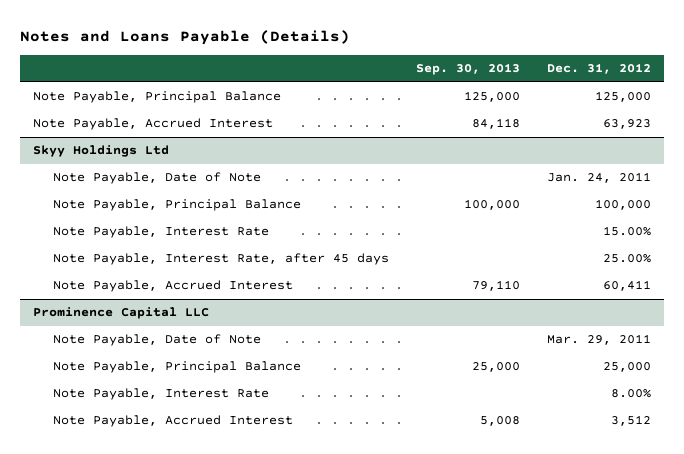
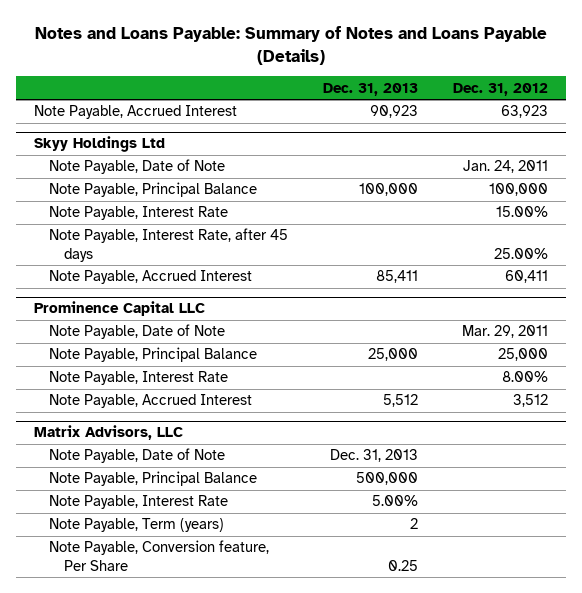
[19,30,350,46] Notes and Loans Payable (Details) -> [34,25,547,65] Notes and Loans Payable: Summary of Notes and Loans Payable (Details)
[416,63,521,76] Sep. 30, 2013 -> none
none -> [323,82,419,96] Dec. 31, 2013
[33,91,282,104] Note Payable, Principal Balance -> none
none -> [33,425,183,441] Matrix Advisors, LLC
none -> [49,448,226,464] Note Payable, Date of Note
none -> [49,471,258,487] Note Payable, Principal Balance
none -> [49,495,229,510] Note Payable, Interest Rate
none -> [49,518,225,533] Note Payable, Term (years)
none -> [49,540,270,571] Note Payable, Conversion feature, Per Share

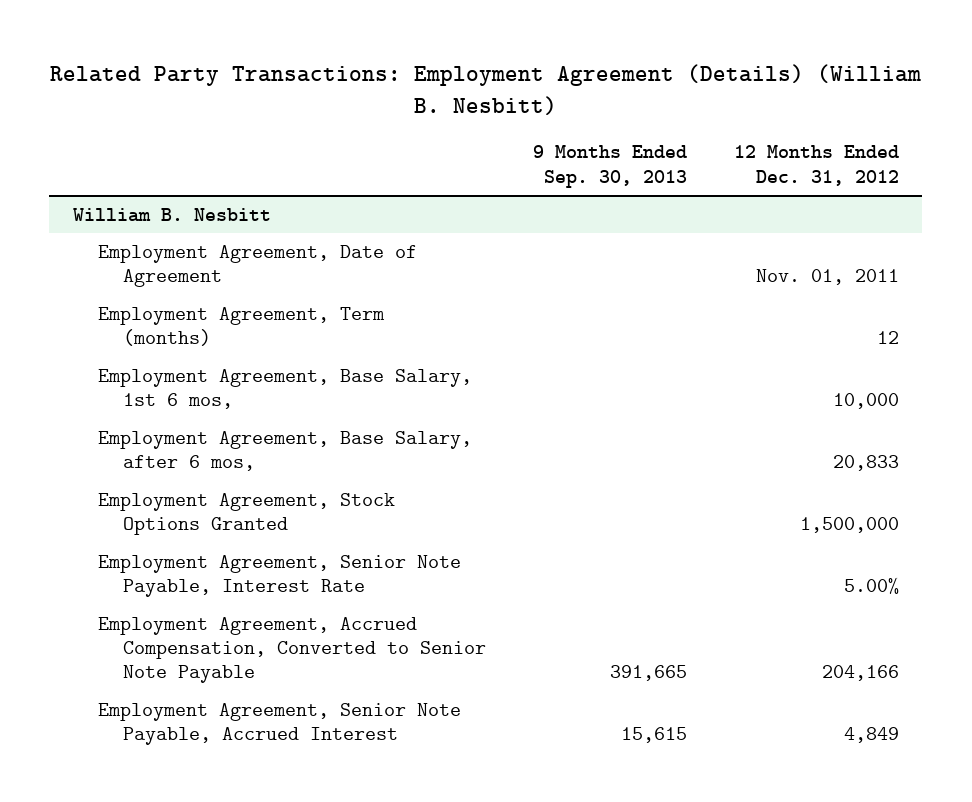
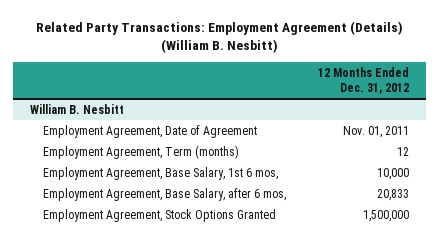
[533,145,688,188] 9 Months Ended Sep. 30, 2013 -> none
[97,554,461,598] Employment Agreement, Senior Note Payable, Interest Rate -> none
[97,616,487,684] Employment Agreement, Accrued Compensation, Converted to Senior Note Payable -> none
[97,702,461,746] Employment Agreement, Senior Note Payable, Accrued Interest -> none

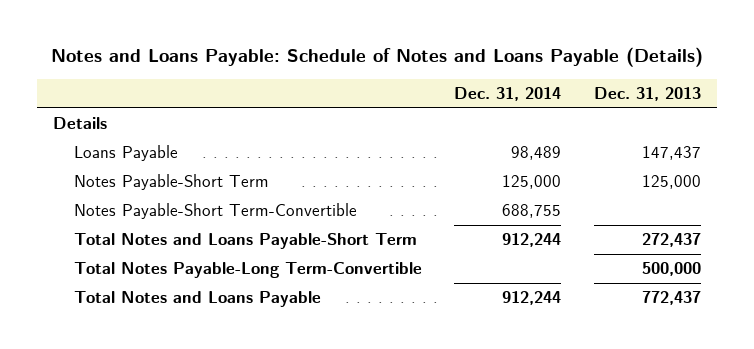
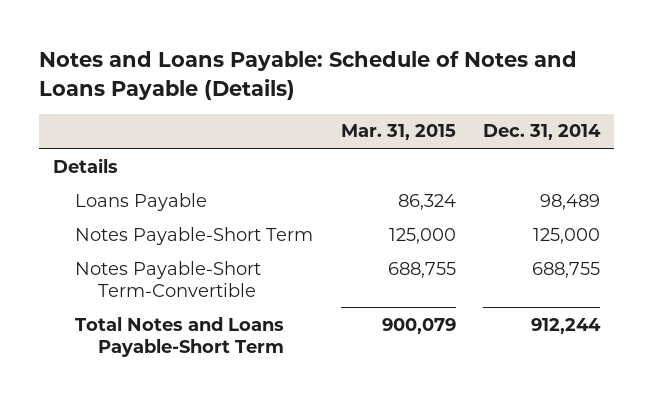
[593,87,701,102] Dec. 31, 2013 -> none
none -> [340,124,456,141] Mar. 31, 2015
[73,262,422,279] Total Notes Payable-Long Term-Convertible -> none
[73,291,321,308] Total Notes and Loans Payable -> none

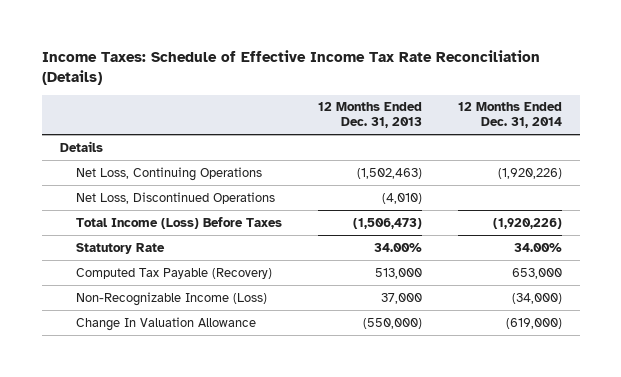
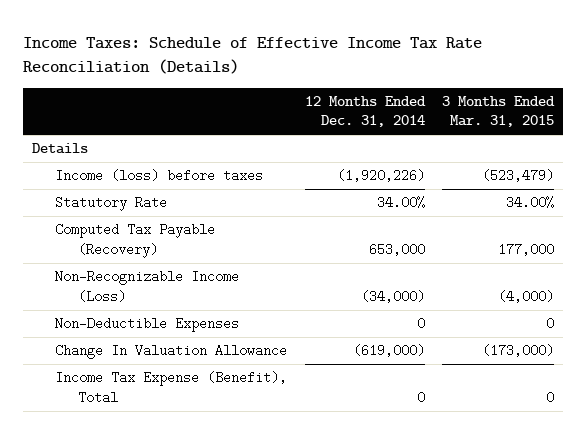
[317,102,422,129] 12 Months Ended Dec. 31, 2013 -> none
none -> [442,95,556,128] 3 Months Ended Mar. 31, 2015
[76,191,276,204] Net Loss, Discontinued Operations -> none
[76,216,283,229] Total Income (Loss) Before Taxes -> none
[76,166,263,181] Net Loss, Continuing Operations -> [55,169,264,183] Income (loss) before taxes
none -> [55,317,240,333] Non-Deductible Expenses
none -> [55,371,288,404] Income Tax Expense (Benefit), Total

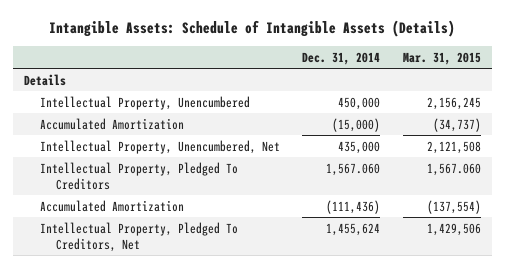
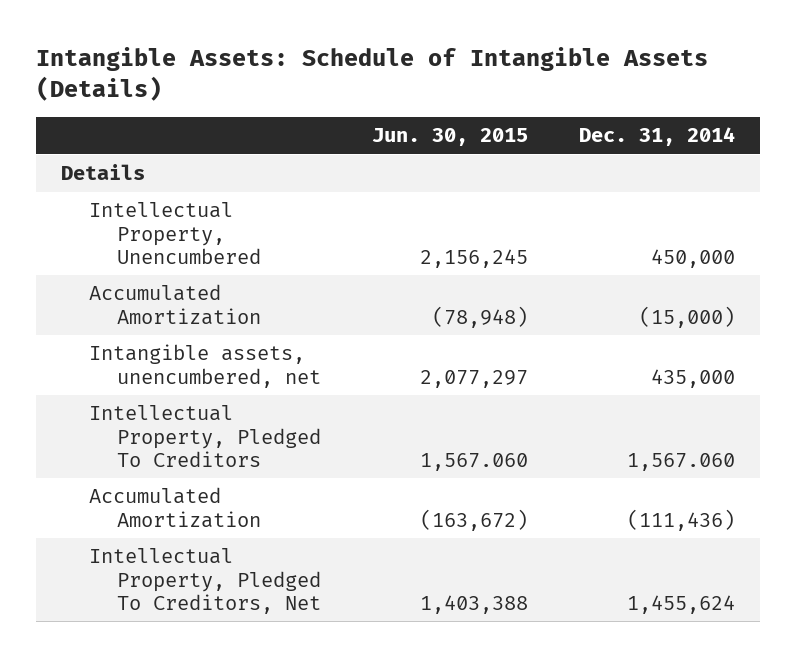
[402,51,481,65] Mar. 31, 2015 -> none
none -> [371,128,528,147] Jun. 30, 2015
[39,139,280,154] Intellectual Property, Unencumbered, Net -> [89,344,322,388] Intangible assets, unencumbered, net

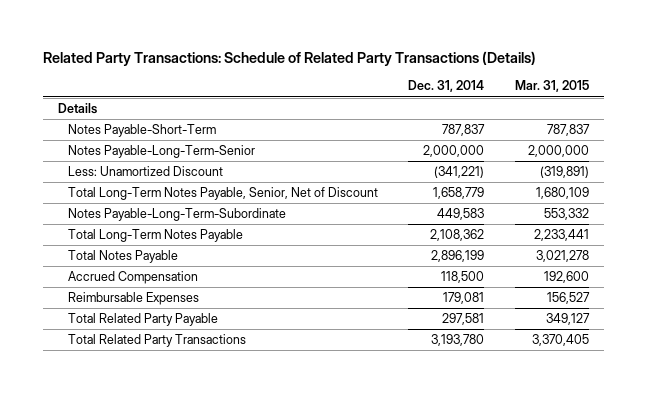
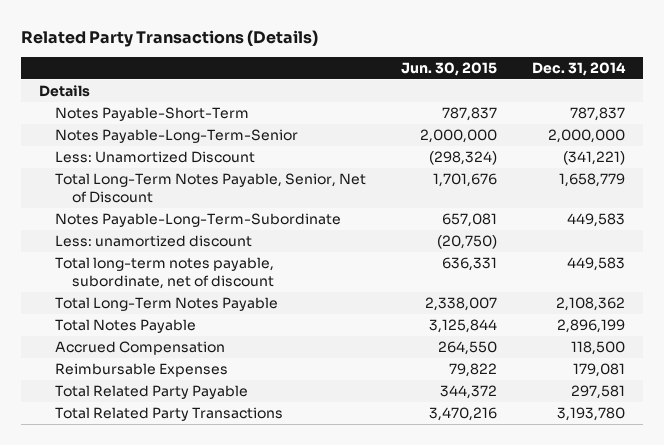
[43,50,537,66] Related Party Transactions: Schedule of Related Party Transactions (Details) -> [21,29,319,47] Related Party Transactions (Details)
[514,80,589,93] Mar. 31, 2015 -> none
none -> [401,61,498,76] Jun. 30, 2015
none -> [55,235,253,248] Less: unamortized discount
none -> [55,257,275,290] Total long-term notes payable, subordinate, net of discount

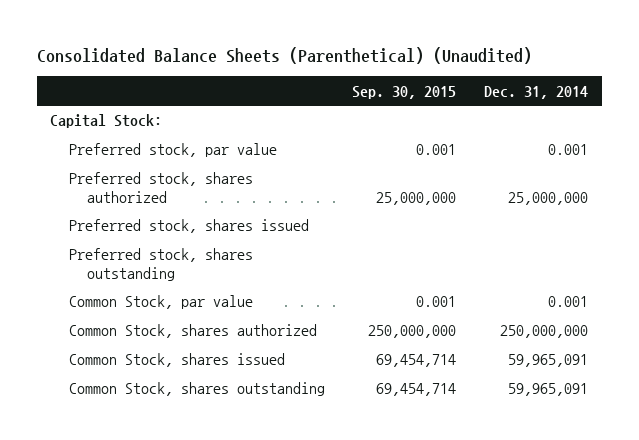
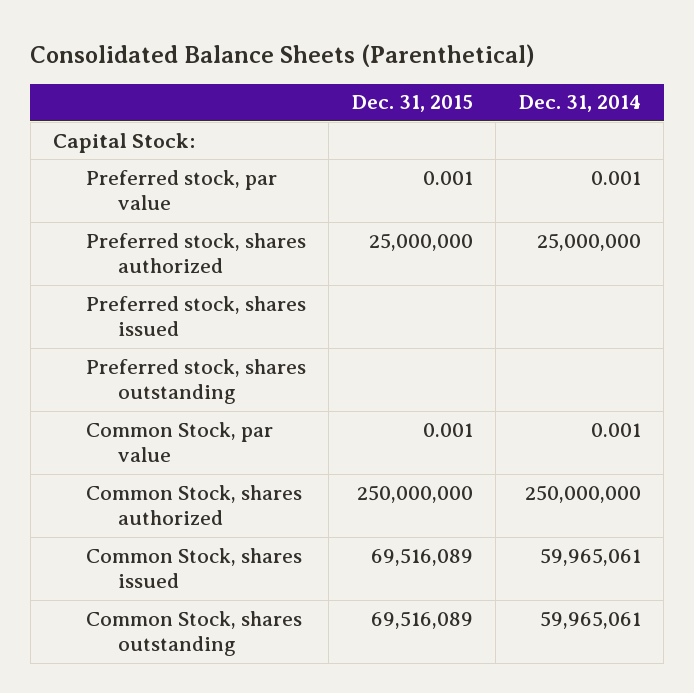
[36,46,532,64] Consolidated Balance Sheets (Parenthetical) (Unaudited) -> [30,43,536,67] Consolidated Balance Sheets (Parenthetical)
[352,85,457,99] Sep. 30, 2015 -> none
none -> [351,95,473,113] Dec. 31, 2015
[508,354,589,368] 59,965,091 -> [539,547,641,566] 59,965,061
[508,383,589,397] 59,965,091 -> [539,610,641,629] 59,965,061

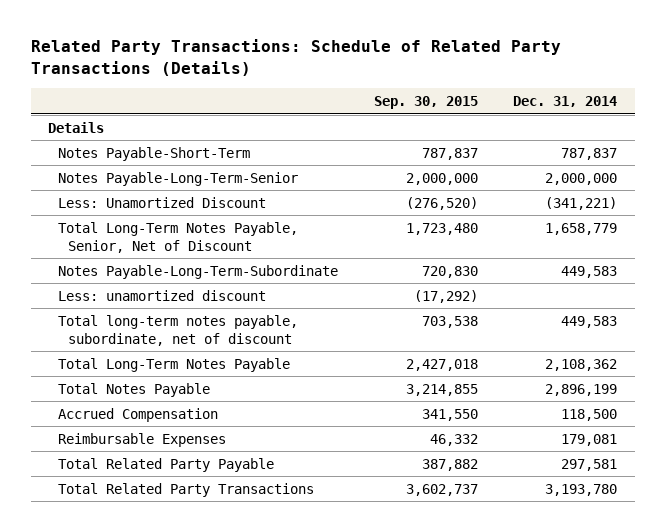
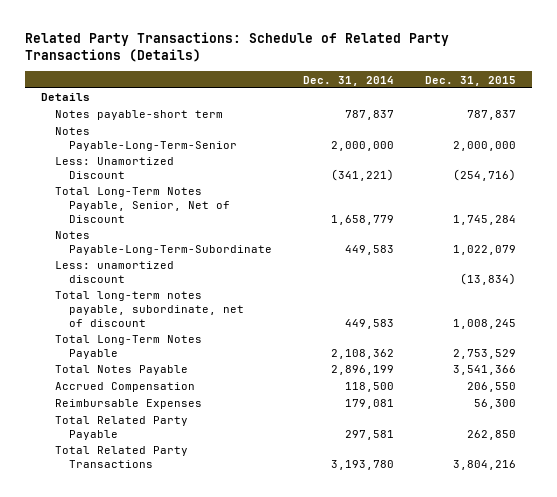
[373,95,478,109] Sep. 30, 2015 -> none
none -> [425,75,517,86] Dec. 31, 2015
[58,146,251,161] Notes Payable-Short-Term -> [54,110,223,121] Notes payable-short term

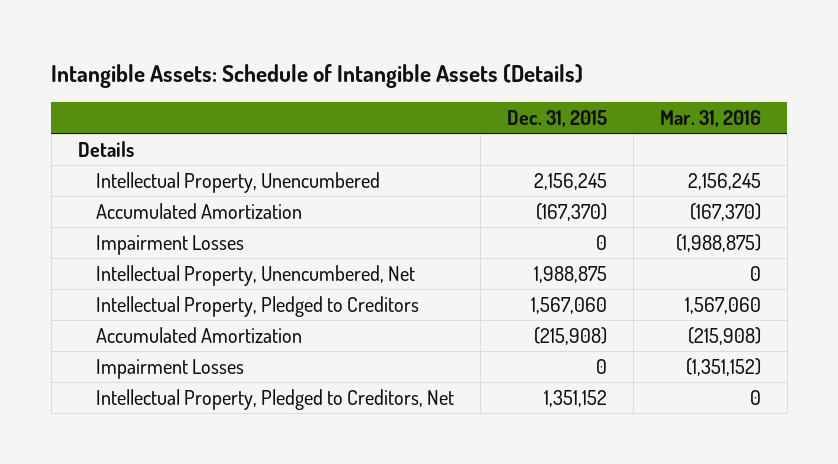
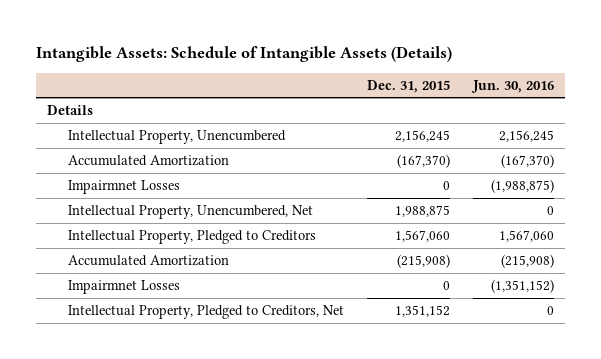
[659,109,761,127] Mar. 31, 2016 -> none
none -> [470,79,554,93] Jun. 30, 2016
[96,234,245,255] Impairment Losses -> none
none -> [68,180,181,195] Impairmnet Losses
[96,358,245,379] Impairment Losses -> none
none -> [68,280,181,295] Impairmnet Losses

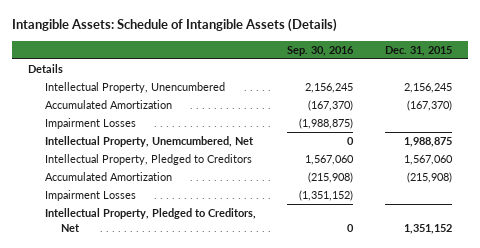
[470,79,554,93] Jun. 30, 2016 -> none
none -> [287,45,355,56] Sep. 30, 2016
[68,180,181,195] Impairmnet Losses -> none
none -> [44,118,136,130] Impairment Losses
[68,205,314,220] Intellectual Property, Unencumbered, Net -> [44,136,254,148] Intellectual Property, Unemcumbered, Net
[68,280,181,295] Impairmnet Losses -> none
none -> [44,190,136,202] Impairment Losses

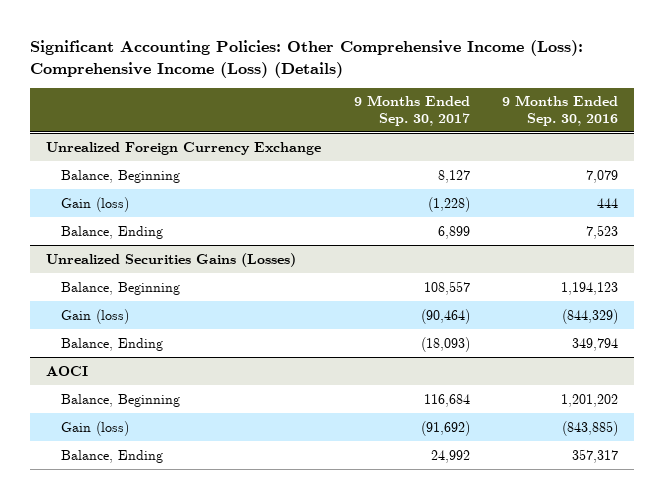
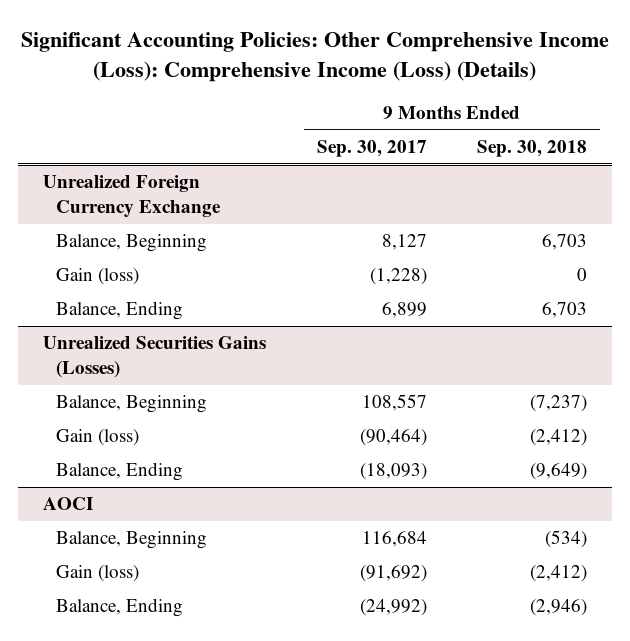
[502,95,619,126] 9 Months Ended Sep. 30, 2016 -> none
none -> [477,140,588,158] Sep. 30, 2018
[430,449,470,463] 24,992 -> [359,599,427,617] (24,992)

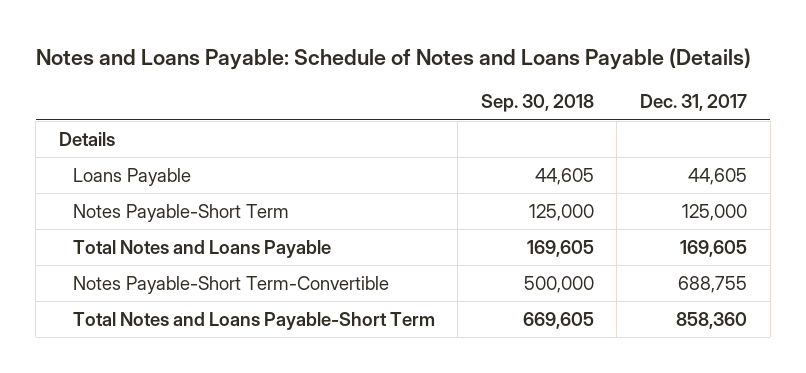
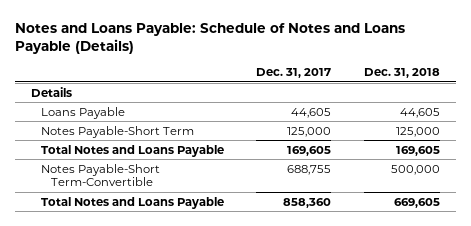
[480,94,594,113] Sep. 30, 2018 -> none
none -> [363,68,440,79] Dec. 31, 2018
[72,312,435,331] Total Notes and Loans Payable-Short Term -> [41,196,225,209] Total Notes and Loans Payable

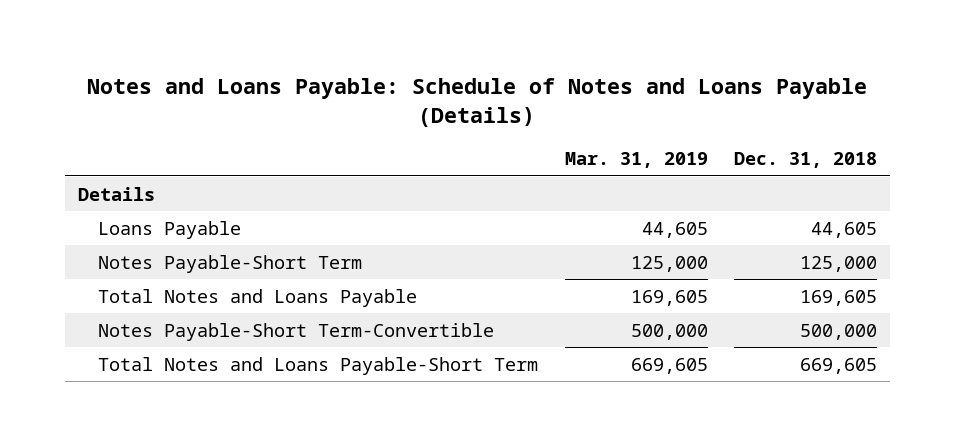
[256,68,332,79] Dec. 31, 2017 -> none
none -> [564,152,708,169] Mar. 31, 2019
[41,196,225,209] Total Notes and Loans Payable -> [98,356,539,375] Total Notes and Loans Payable-Short Term

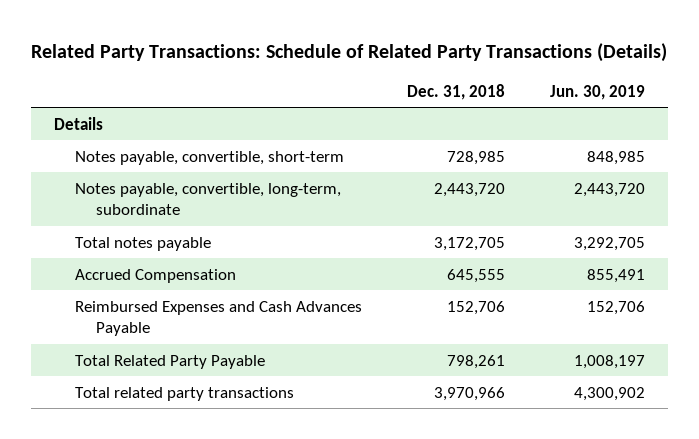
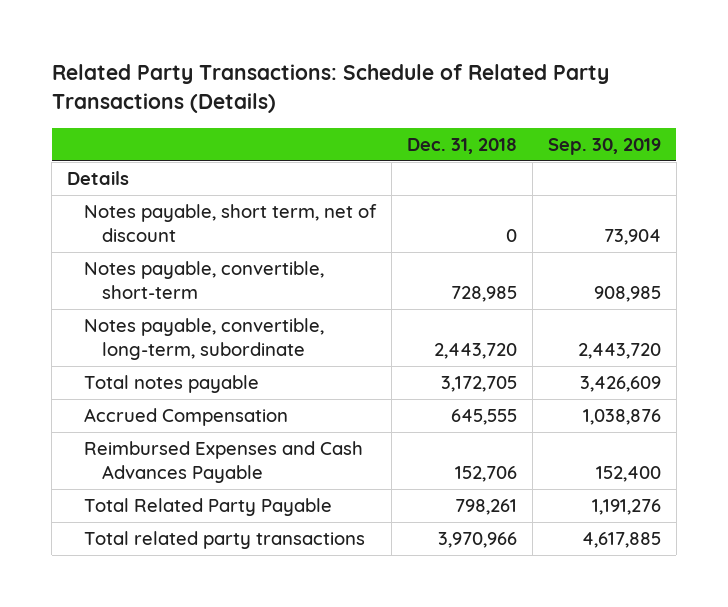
[550,84,646,100] Jun. 30, 2019 -> none
none -> [547,137,661,155] Sep. 30, 2019
none -> [84,204,378,242] Notes payable, short term, net of discount

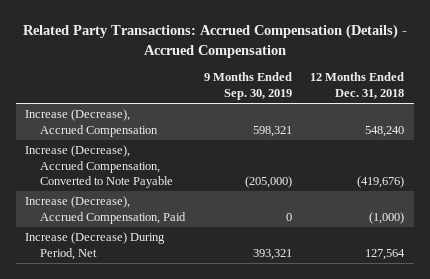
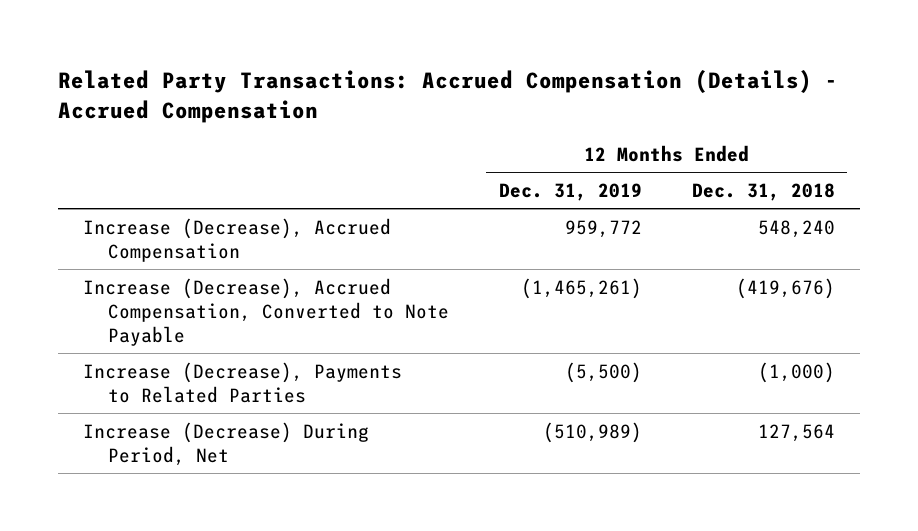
[203,72,292,101] 9 Months Ended Sep. 30, 2019 -> none
none -> [498,183,642,202] Dec. 31, 2019
[25,195,186,224] Increase (Decrease), Accrued Compensation, Paid -> none
none -> [83,361,403,403] Increase (Decrease), Payments to Related Parties

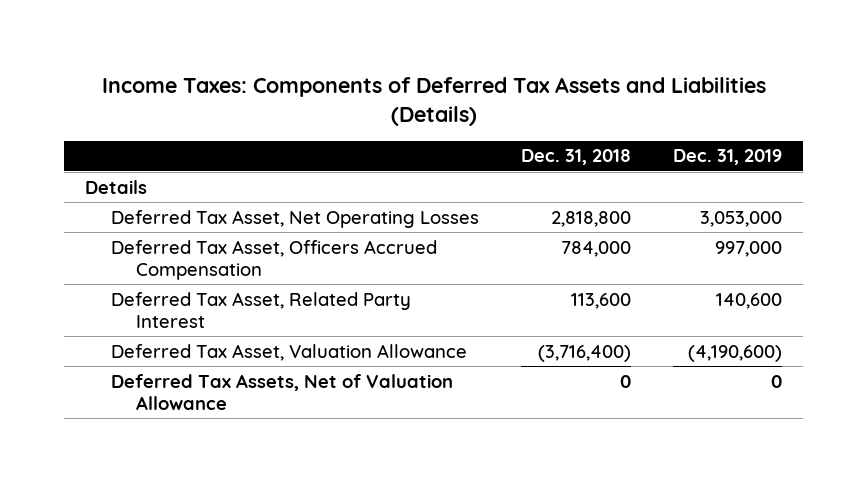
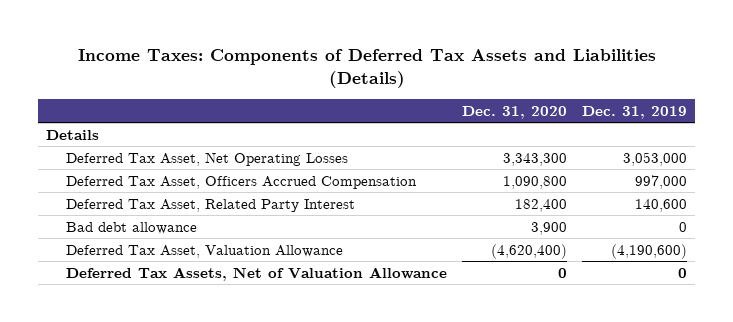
[520,149,631,166] Dec. 31, 2018 -> none
none -> [462,105,568,119] Dec. 31, 2020
none -> [66,221,198,234] Bad debt allowance

